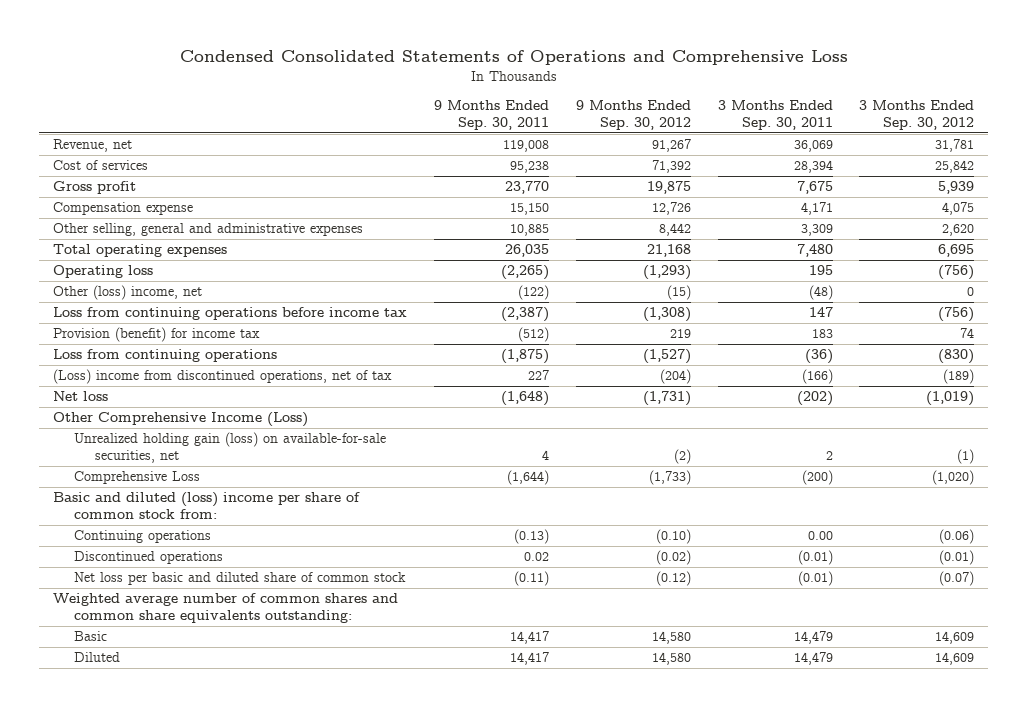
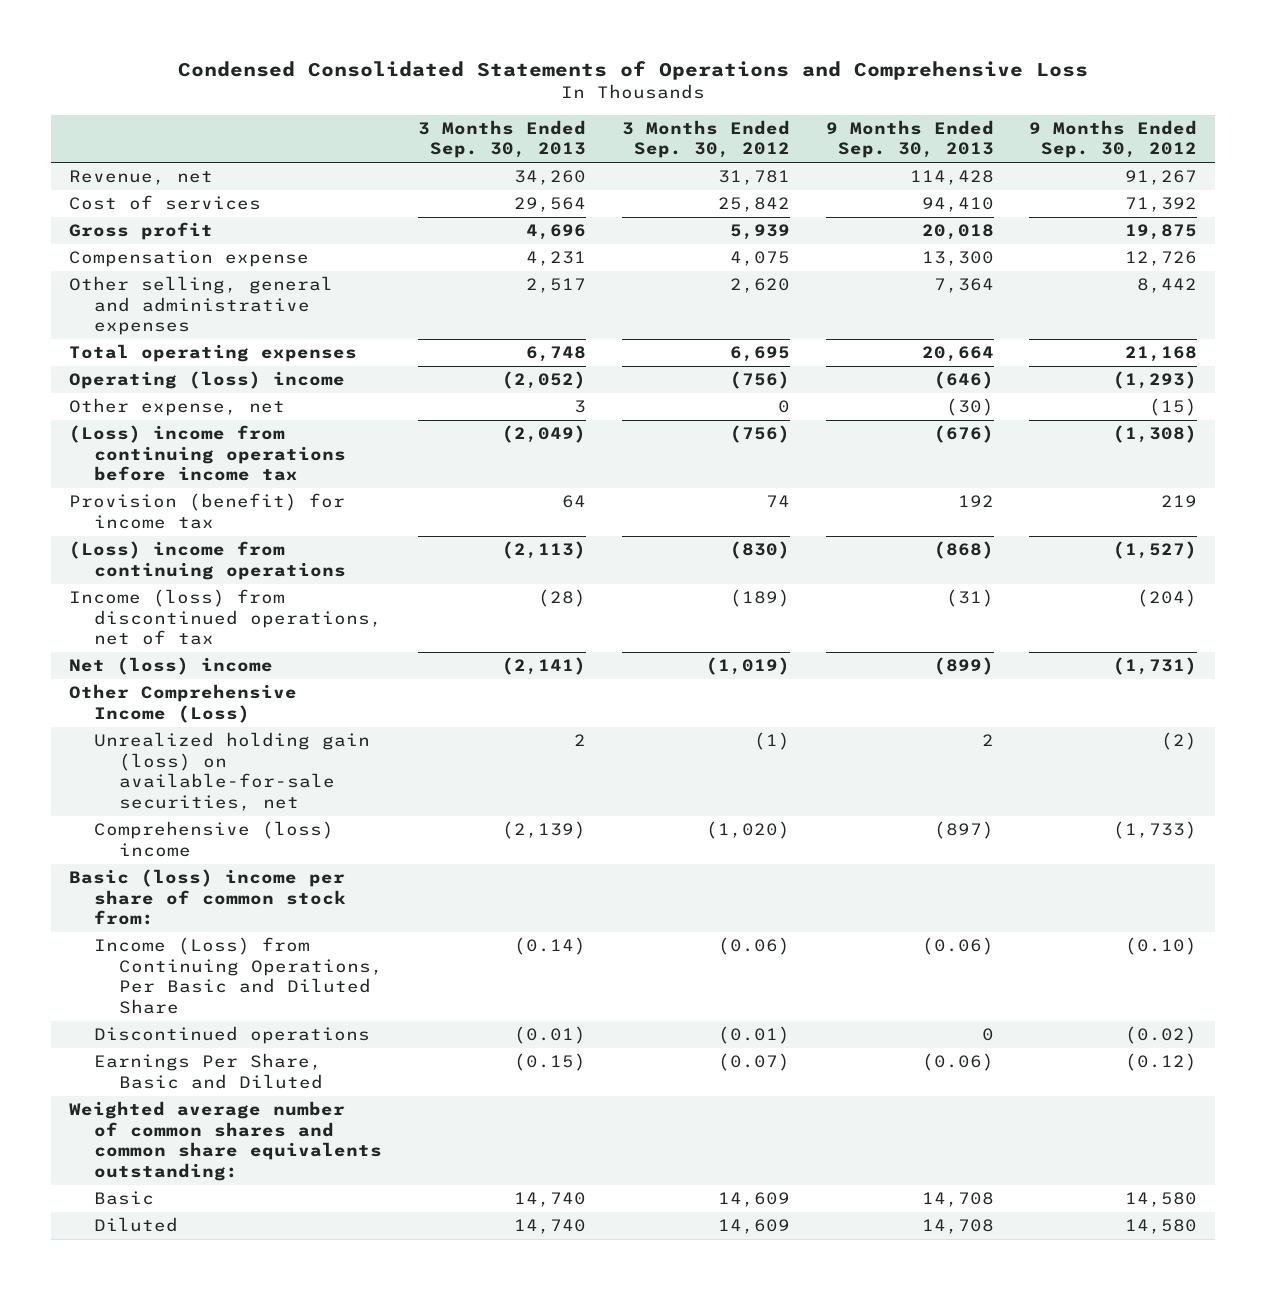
[433,100,549,130] 9 Months Ended Sep. 30, 2011 -> none
[717,100,833,130] 3 Months Ended Sep. 30, 2011 -> none
none -> [418,119,587,159] 3 Months Ended Sep. 30, 2013
none -> [825,119,994,159] 9 Months Ended Sep. 30, 2013
[52,265,153,279] Operating loss -> [68,371,345,390] Operating (loss) income
[52,285,202,301] Other (loss) income, net -> [68,398,285,417] Other expense, net
[52,307,407,321] Loss from continuing operations before income tax -> [68,425,346,482] (Loss) income from continuing operations before income tax
[52,349,277,363] Loss from continuing operations -> [68,541,346,580] (Loss) income from continuing operations
[52,369,392,385] (Loss) income from discontinued operations, net of tax -> [68,589,382,646] Income (loss) from discontinued operations, net of tax
[52,391,108,402] Net loss -> [68,657,273,676] Net (loss) income
[73,471,200,485] Comprehensive Loss -> [93,821,334,857] Comprehensive (loss) income
[52,492,360,519] Basic and diluted (loss) income per share of common stock from: -> [68,869,346,926] Basic (loss) income per share of common stock from:
[73,530,211,544] Continuing operations -> [93,937,383,1015] Income (Loss) from Continuing Operations, Per Basic and Diluted Share
[73,572,406,586] Net loss per basic and diluted share of common stock -> [93,1053,323,1089] Earnings Per Share, Basic and Diluted

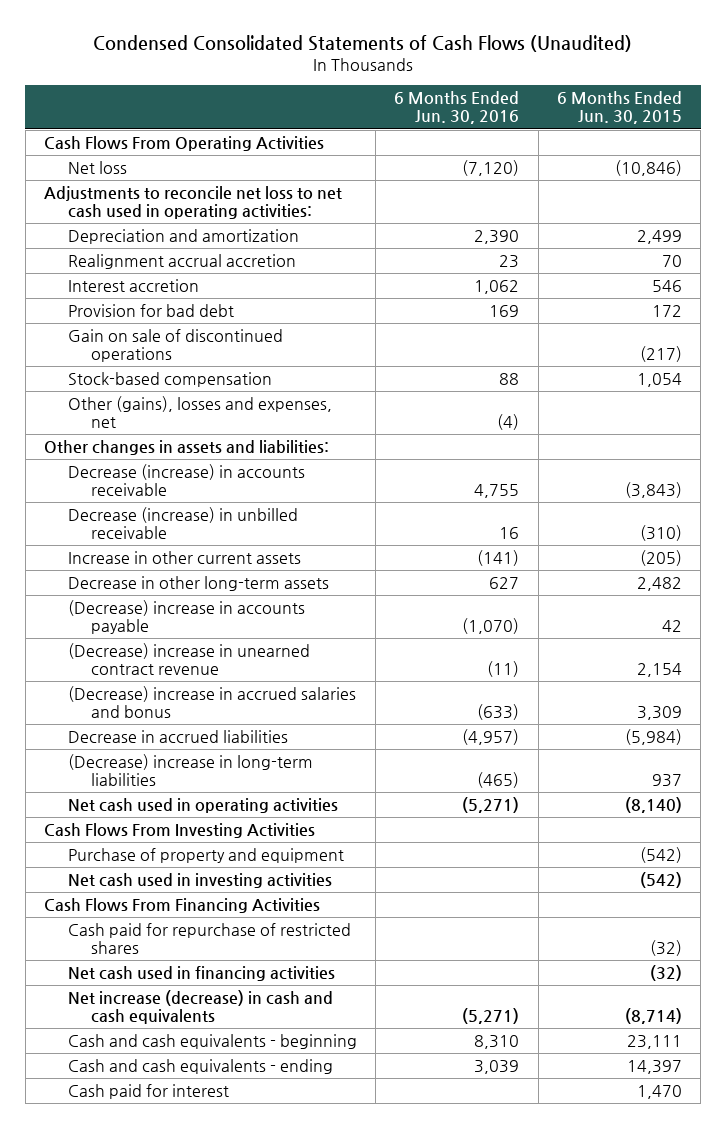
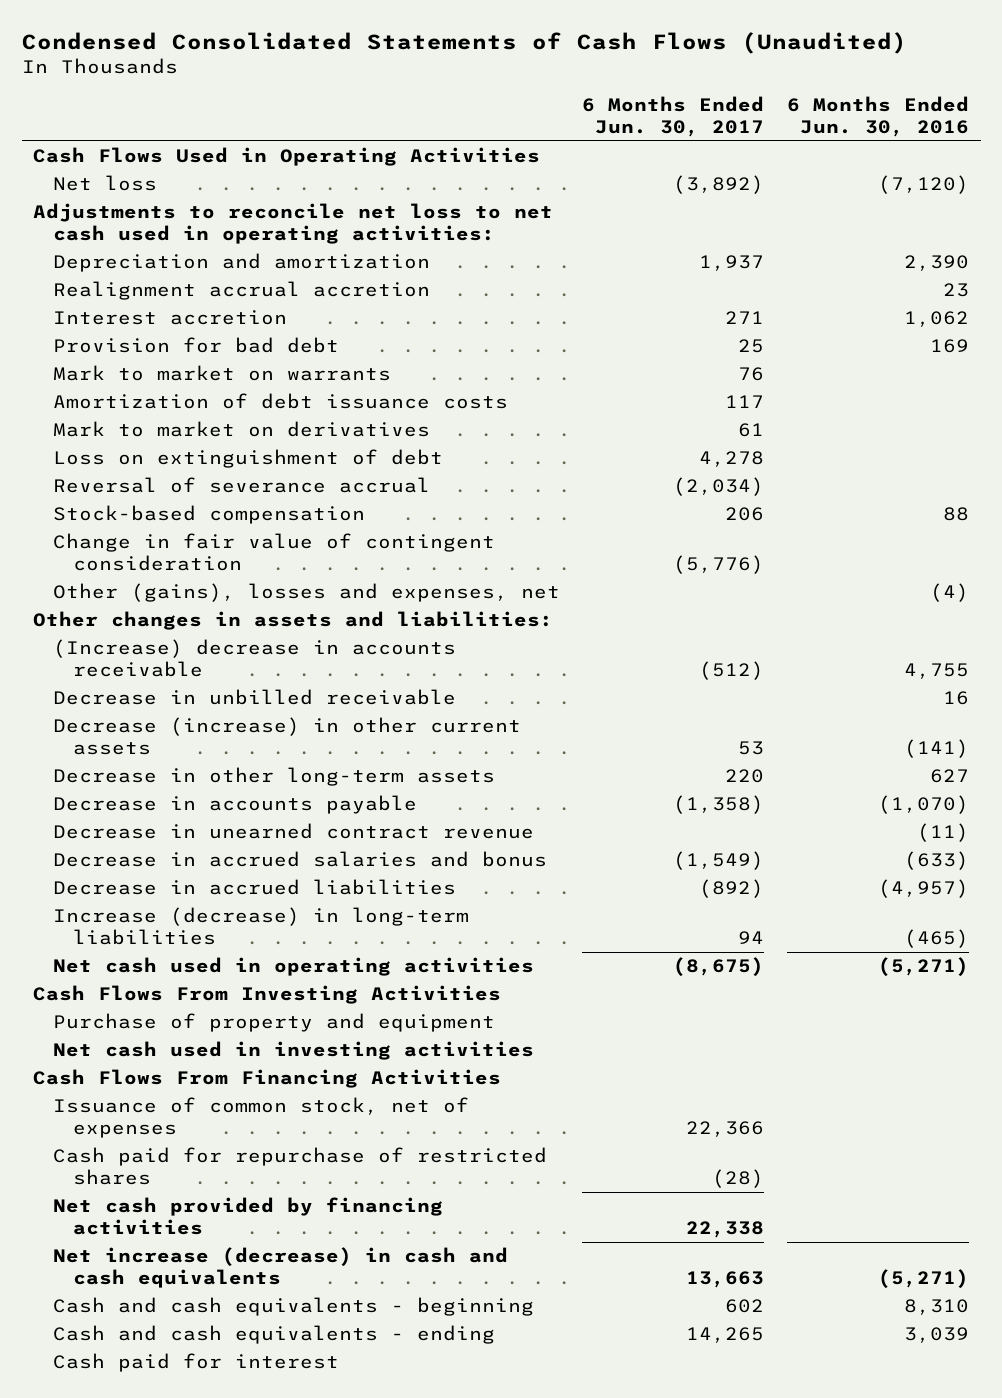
[556,90,682,125] 6 Months Ended Jun. 30, 2015 -> none
none -> [582,96,765,138] 6 Months Ended Jun. 30, 2017
[43,135,324,151] Cash Flows From Operating Activities -> [32,147,540,167] Cash Flows Used in Operating Activities
[67,328,283,363] Gain on sale of discontinued operations -> none
none -> [52,365,391,382] Mark to market on warrants
none -> [52,393,508,410] Amortization of debt issuance costs
none -> [52,421,430,438] Mark to market on derivatives
none -> [52,449,443,469] Loss on extinguishment of debt
none -> [52,477,430,494] Reversal of severance accrual
none -> [52,533,495,572] Change in fair value of contingent consideration
[67,463,305,497] Decrease (increase) in accounts receivable -> [52,639,456,678] (Increase) decrease in accounts receivable
[67,506,298,540] Decrease (increase) in unbilled receivable -> [52,689,456,706] Decrease in unbilled receivable
[67,550,301,564] Increase in other current assets -> [52,717,521,756] Decrease (increase) in other current assets
[67,599,305,635] (Decrease) increase in accounts payable -> [52,795,417,815] Decrease in accounts payable
[67,642,310,676] (Decrease) increase in unearned contract revenue -> [52,823,534,840] Decrease in unearned contract revenue
[67,685,356,719] (Decrease) increase in accrued salaries and bonus -> [52,851,547,868] Decrease in accrued salaries and bonus
[67,753,313,787] (Decrease) increase in long-term liabilities -> [52,907,469,946] Increase (decrease) in long-term liabilities
none -> [52,1097,469,1139] Issuance of common stock, net of expenses
[67,965,335,981] Net cash used in financing activities -> [52,1197,443,1236] Net cash provided by financing activities

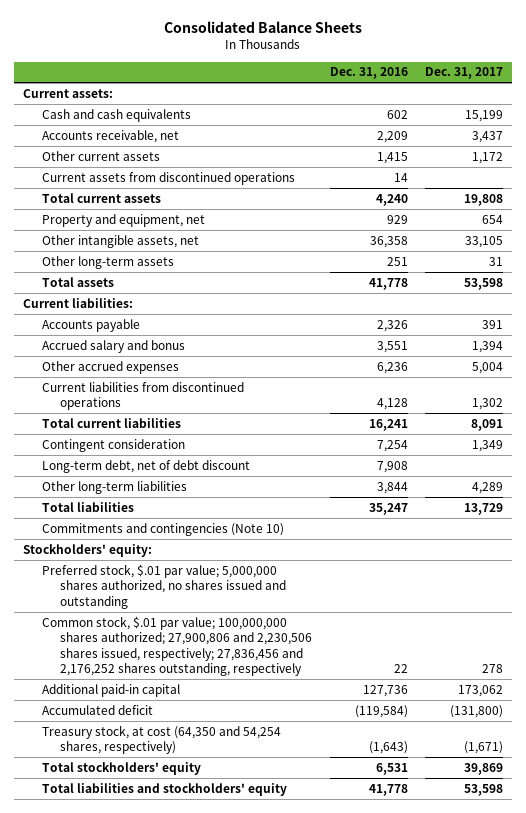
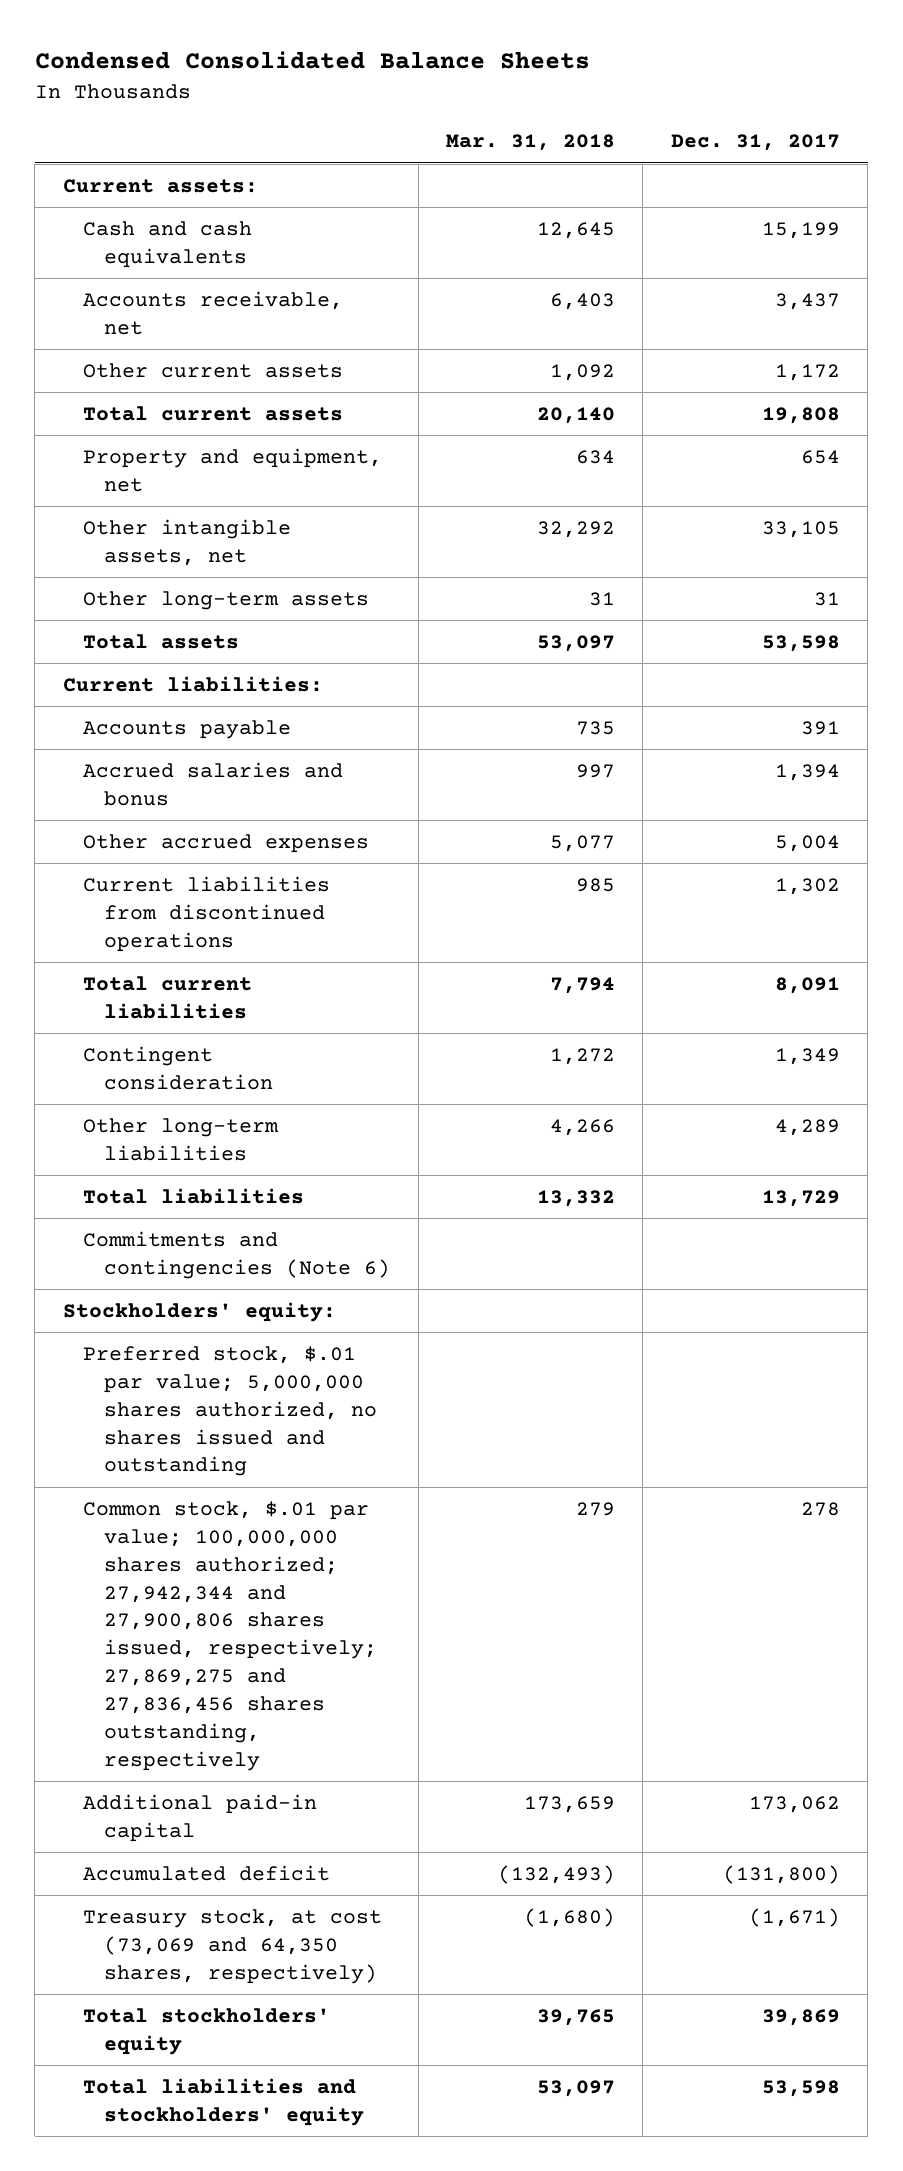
[164,20,363,33] Consolidated Balance Sheets -> [34,51,590,70] Condensed Consolidated Balance Sheets
[329,67,408,80] Dec. 31, 2016 -> none
none -> [446,134,616,152] Mar. 31, 2018
[41,171,295,185] Current assets from discontinued operations -> none
[41,339,185,353] Accrued salary and bonus -> [83,761,344,806] Accrued salaries and bonus
[41,459,250,473] Long-term debt, net of debt discount -> none
[41,522,284,536] Commitments and contingencies (Note 10) -> [83,1230,391,1279] Commitments and contingencies (Note 6)
[41,615,313,677] Common stock, $.01 par value; 100,000,000 shares authorized; 27,900,806 and 2,230,506 shares issued, respectively; 27,836,456 and 2,176,252 shares outstanding, respectively -> [83,1500,378,1771] Common stock, $.01 par value; 100,000,000 shares authorized; 27,942,344 and 27,900,806 shares issued, respectively; 27,869,275 and 27,836,456 shares outstanding, respectively
[41,724,281,755] Treasury stock, at cost (64,350 and 54,254 shares, respectively) -> [83,1908,383,1984] Treasury stock, at cost (73,069 and 64,350 shares, respectively)

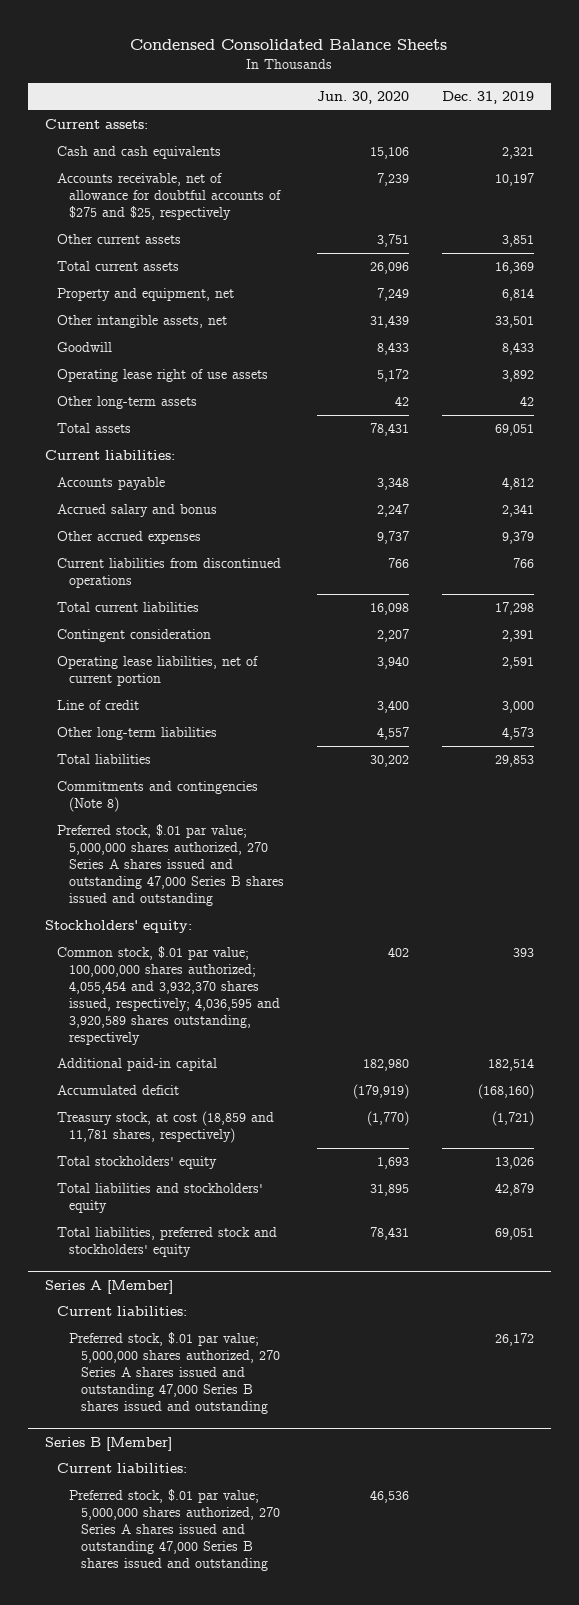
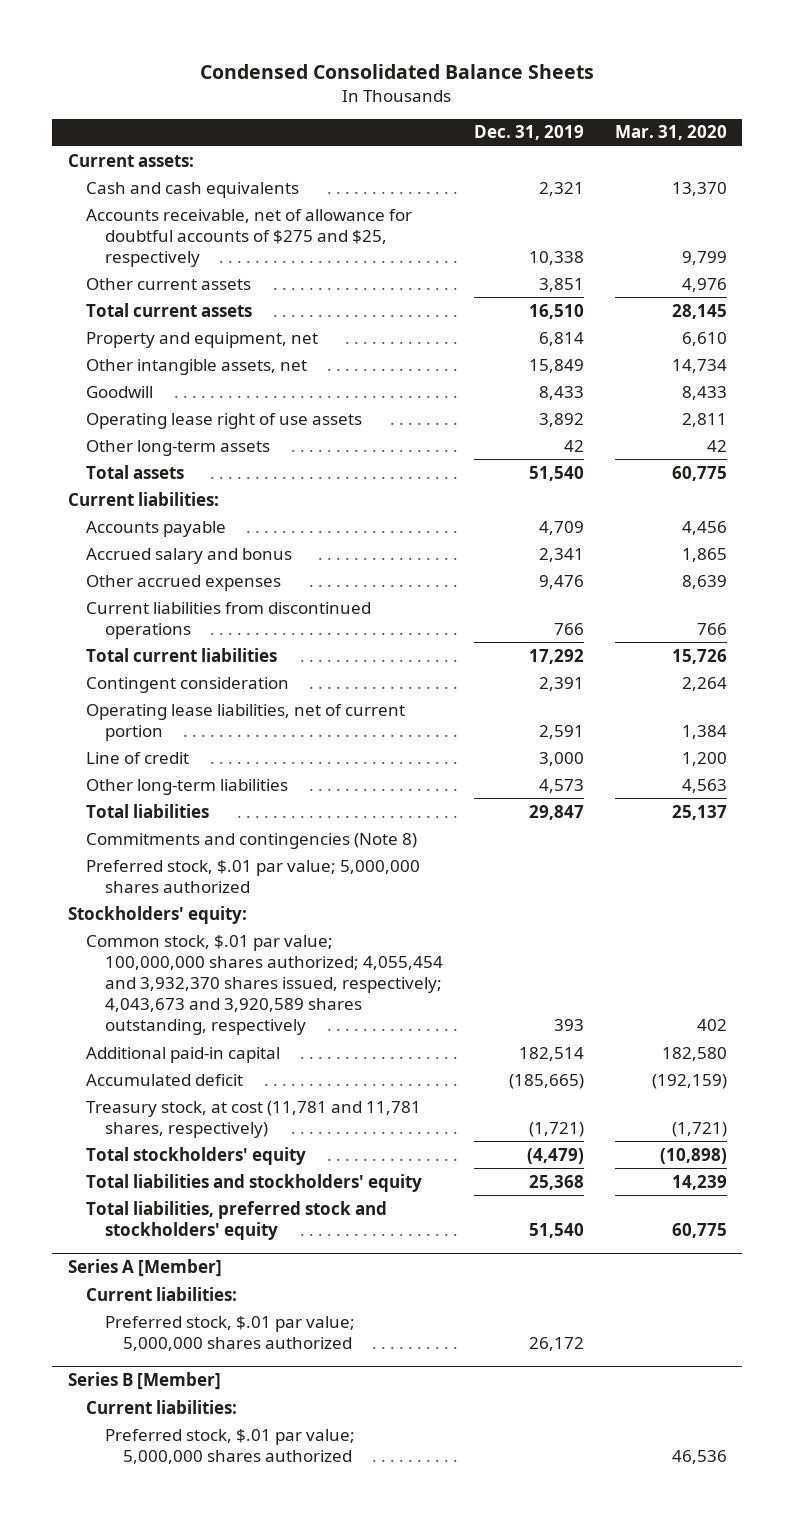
[316,91,409,105] Jun. 30, 2020 -> none
none -> [614,125,727,141] Mar. 31, 2020
[495,173,535,187] 10,197 -> [528,251,584,266] 10,338
[495,262,535,275] 16,369 -> [528,303,584,319] 16,510
[495,316,535,329] 33,501 -> [528,358,584,373] 15,849
[495,424,535,437] 69,051 -> [528,465,584,481] 51,540
[502,477,535,491] 4,812 -> [538,520,584,535] 4,709
[502,531,535,545] 9,379 -> [538,574,584,589] 9,476
[495,602,535,616] 17,298 -> [528,648,584,664] 17,292
[495,755,535,768] 29,853 -> [528,804,584,820] 29,847
[56,824,284,906] Preferred stock, $.01 par value; 5,000,000 shares authorized, 270 Series A shares issued and outstanding 47,000 Series B shares issued and outstanding -> [86,859,421,893] Preferred stock, $.01 par value; 5,000,000 shares authorized
[56,946,280,1045] Common stock, $.01 par value; 100,000,000 shares authorized; 4,055,454 and 3,932,370 shares issued, respectively; 4,036,595 and 3,920,589 shares outstanding, respectively -> [86,934,443,1036] Common stock, $.01 par value; 100,000,000 shares authorized; 4,055,454 and 3,932,370 shares issued, respectively; 4,043,673 and 3,920,589 shares outstanding, respectively
[478,1084,535,1100] (168,160) -> [508,1073,584,1089] (185,665)
[56,1111,274,1144] Treasury stock, at cost (18,859 and 11,781 shares, respectively) -> [86,1100,422,1138] Treasury stock, at cost (11,781 and 11,781 shares, respectively)
[495,1157,535,1170] 13,026 -> [526,1147,584,1164] (4,479)
[495,1183,535,1197] 42,879 -> [528,1174,584,1190] 25,368
[495,1228,535,1241] 69,051 -> [528,1222,584,1238] 51,540
[68,1332,280,1414] Preferred stock, $.01 par value; 5,000,000 shares authorized, 270 Series A shares issued and outstanding 47,000 Series B shares issued and outstanding -> [104,1315,355,1351] Preferred stock, $.01 par value; 5,000,000 shares authorized
[68,1489,280,1571] Preferred stock, $.01 par value; 5,000,000 shares authorized, 270 Series A shares issued and outstanding 47,000 Series B shares issued and outstanding -> [104,1428,355,1464] Preferred stock, $.01 par value; 5,000,000 shares authorized

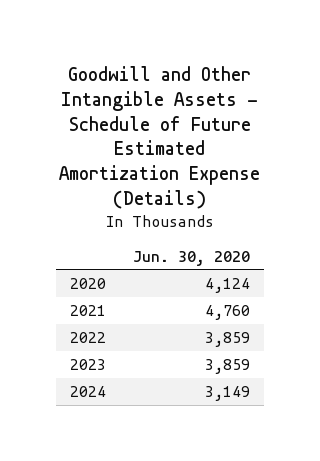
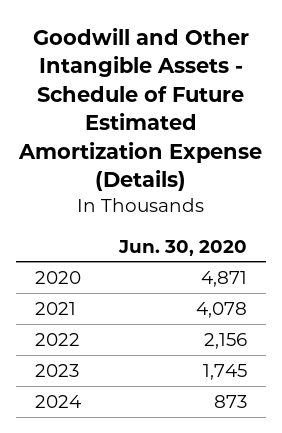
[205,277,251,293] 4,124 -> [200,270,247,287] 4,871
[205,304,251,320] 4,760 -> [195,301,247,318] 4,078
[205,331,251,347] 3,859 -> [203,332,247,349] 2,156
[205,358,251,374] 3,859 -> [202,363,247,380] 1,745
[205,385,251,401] 3,149 -> [213,394,247,408] 873

